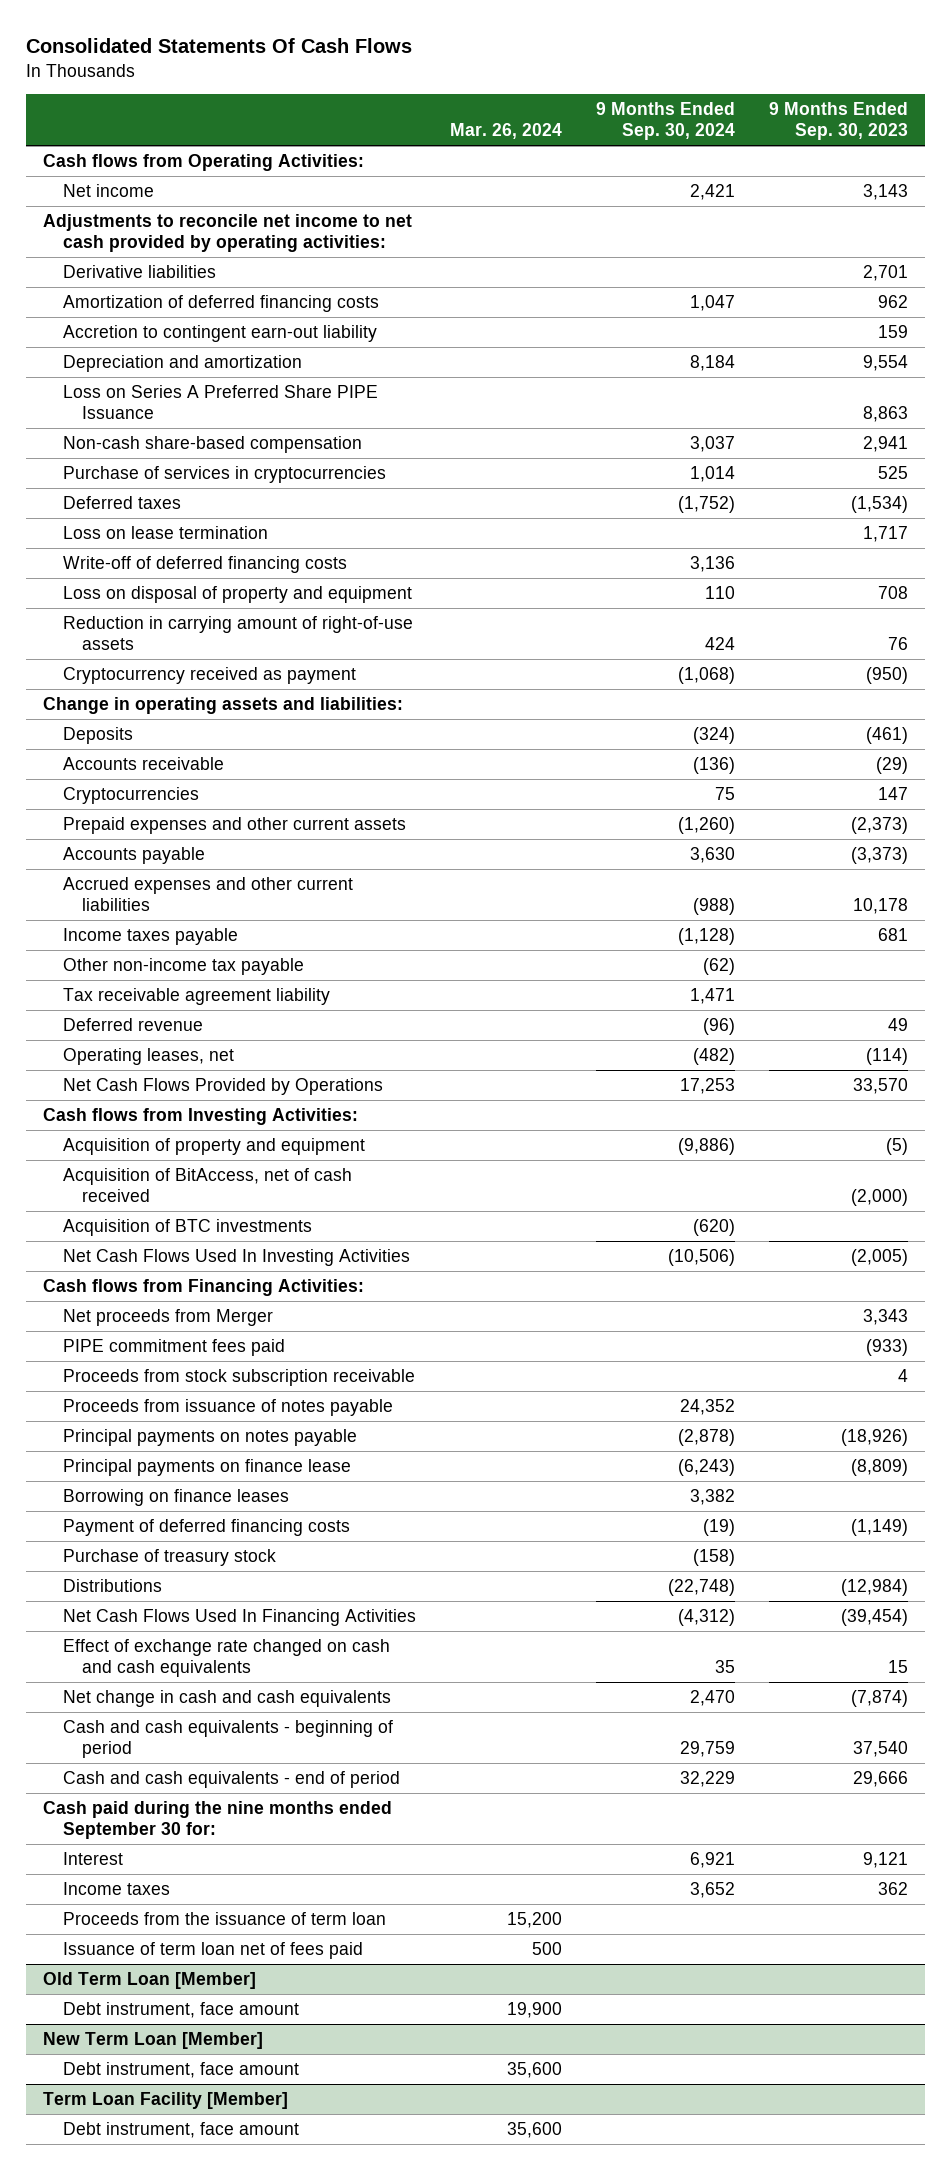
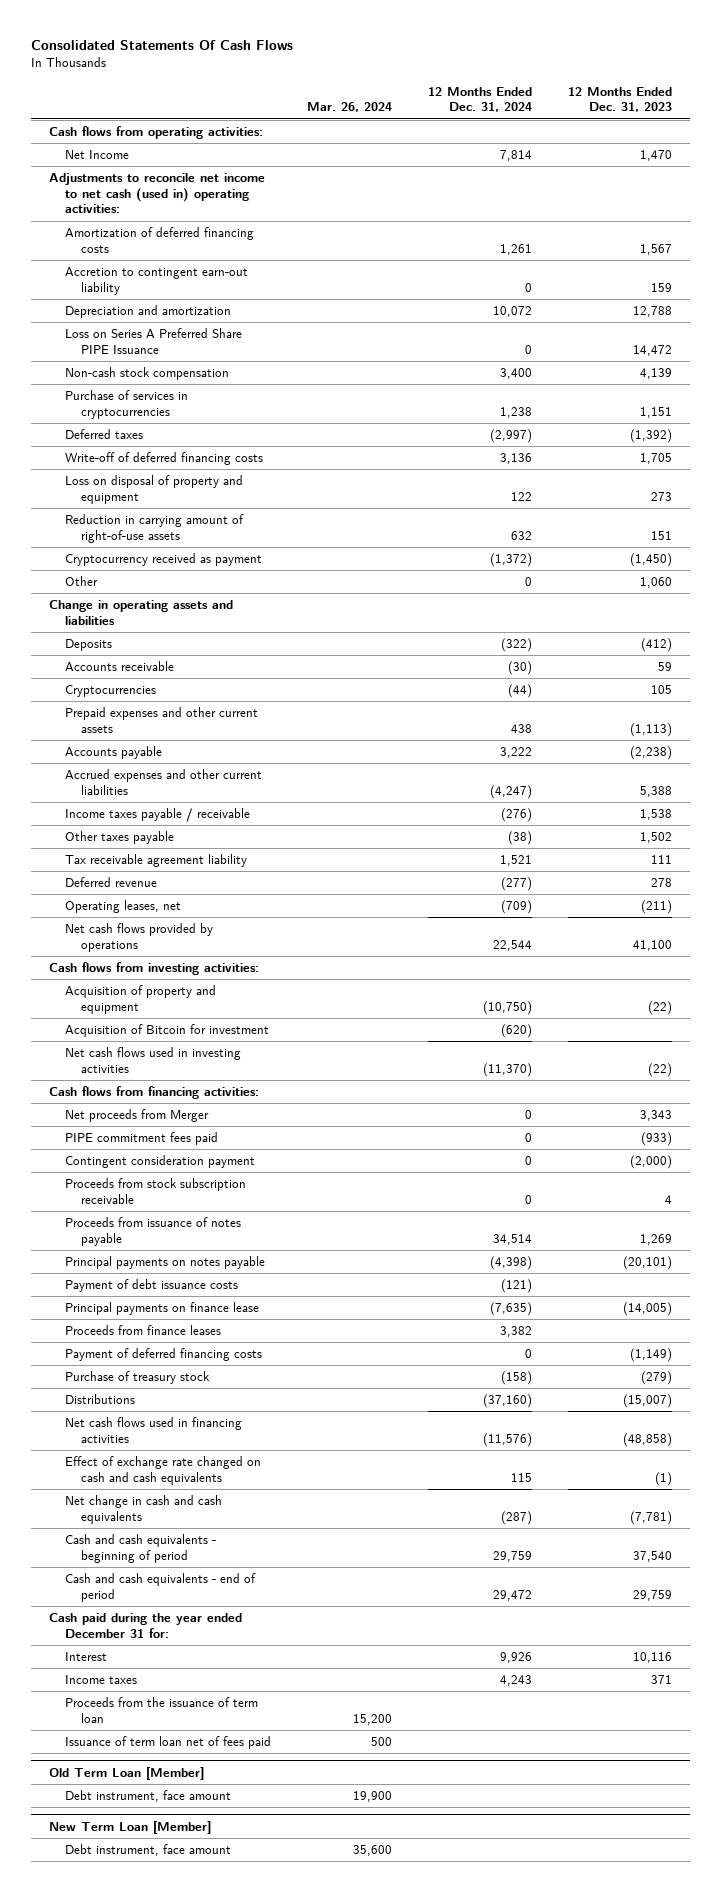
[595,102,735,141] 9 Months Ended Sep. 30, 2024 -> none
[768,102,908,141] 9 Months Ended Sep. 30, 2023 -> none
none -> [428,86,533,113] 12 Months Ended Dec. 31, 2024
none -> [568,86,673,113] 12 Months Ended Dec. 31, 2023
[62,265,216,279] Derivative liabilities -> none
[43,154,365,172] Cash flows from Operating Activities: -> [49,126,264,140] Cash flows from operating activities:
[62,184,154,198] Net income -> [65,150,130,160] Net Income
[43,214,413,252] Adjustments to reconcile net income to net cash provided by operating activities: -> [49,173,266,214] Adjustments to reconcile net income to net cash (used in) operating activities:
[62,436,362,454] Non-cash share-based compensation -> [65,367,230,381] Non-cash stock compensation
[62,526,268,540] Loss on lease termination -> none
none -> [65,576,99,587] Other
[43,697,404,715] Change in operating assets and liabilities: -> [49,600,234,625] Change in operating assets and liabilities
[62,928,238,946] Income taxes payable -> [65,808,251,823] Income taxes payable / receivable
[62,958,304,976] Other non-income tax payable -> [65,831,175,845] Other taxes payable
[62,1078,383,1096] Net Cash Flows Provided by Operations -> [65,923,214,952] Net cash flows provided by operations
[43,1108,359,1126] Cash flows from Investing Activities: -> [49,962,260,976] Cash flows from investing activities:
[62,1168,352,1202] Acquisition of BitAccess, net of cash received -> none
[62,1219,312,1237] Acquisition of BTC investments -> [65,1024,270,1038] Acquisition of Bitcoin for investment
[62,1249,410,1267] Net Cash Flows Used In Investing Activities -> [65,1047,242,1073] Net cash flows used in investing activities
[43,1279,365,1297] Cash flows from Financing Activities: -> [49,1086,260,1100] Cash flows from financing activities:
none -> [65,1155,256,1169] Contingent consideration payment
none -> [65,1279,239,1293] Payment of debt issuance costs
[62,1489,289,1507] Borrowing on finance leases -> none
none -> [65,1325,222,1336] Proceeds from finance leases
[62,1609,416,1627] Net Cash Flows Used In Financing Activities -> [65,1417,243,1443] Net cash flows used in financing activities
[43,1801,393,1839] Cash paid during the nine months ended September 30 for: -> [49,1613,243,1638] Cash paid during the year ended December 31 for:
[43,2092,289,2110] Term Loan Facility [Member] -> none
[62,2122,299,2139] Debt instrument, face amount -> none

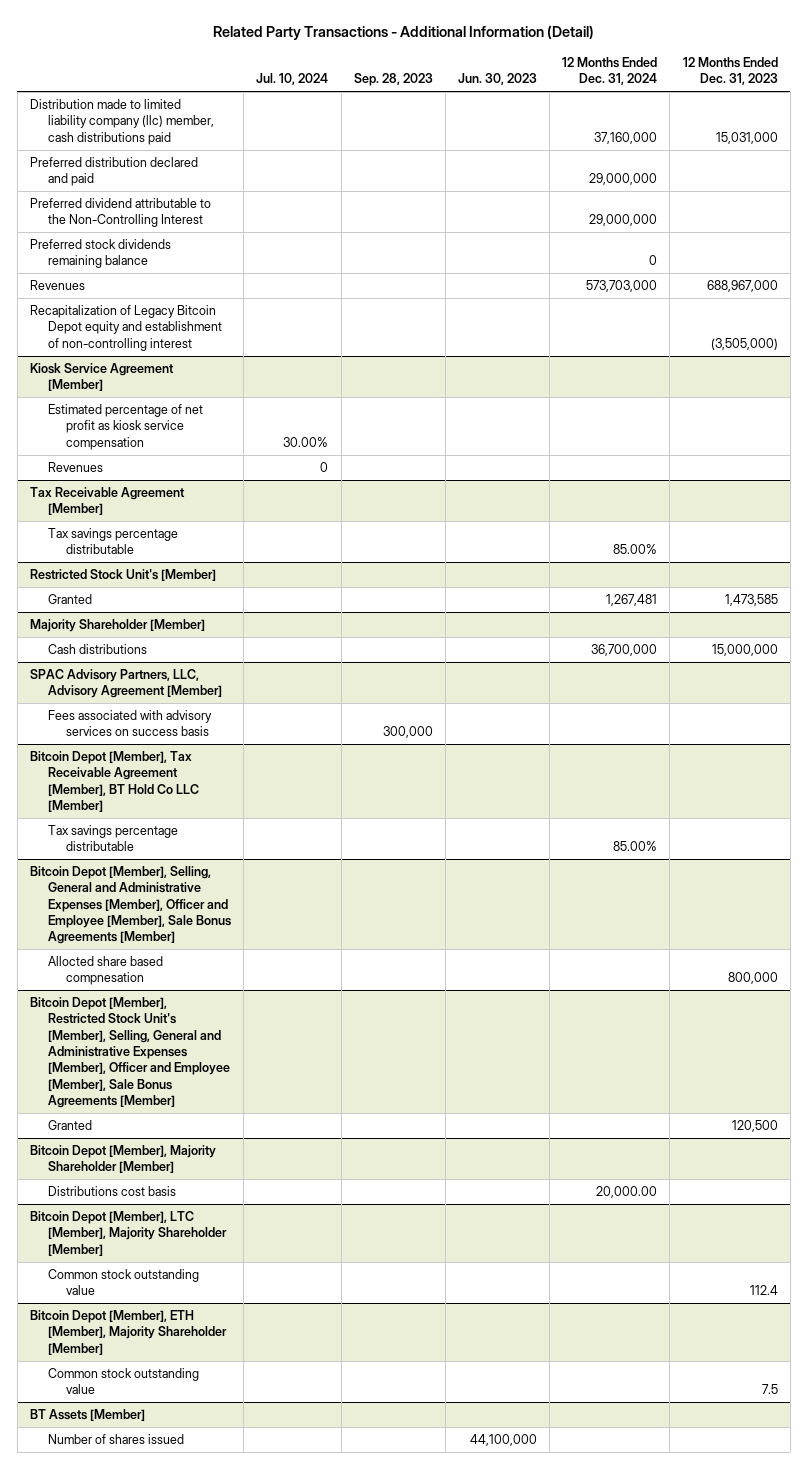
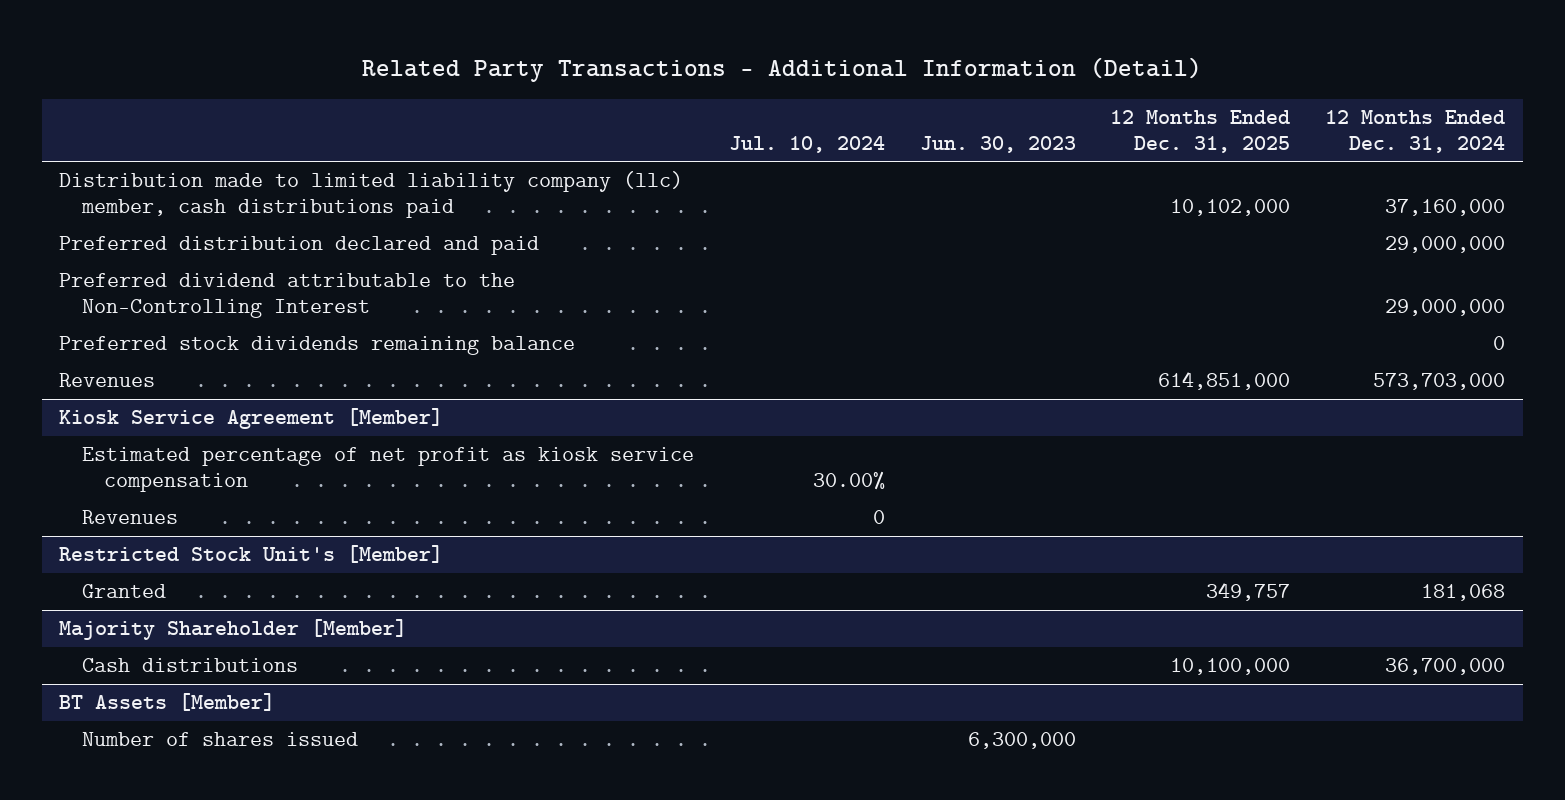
[353,73,433,87] Sep. 28, 2023 -> none
[682,57,778,86] 12 Months Ended Dec. 31, 2023 -> none
none -> [1110,109,1291,153] 12 Months Ended Dec. 31, 2025
[30,305,223,351] Recapitalization of Legacy Bitcoin Depot equity and establishment of non-controlling interest -> none
[30,487,186,516] Tax Receivable Agreement [Member] -> none
[48,528,179,555] Tax savings percentage distributable -> none
[606,594,658,607] 1,267,481 -> [1421,584,1506,602] 181,068
[30,669,223,699] SPAC Advisory Partners, LLC, Advisory Agreement [Member] -> none
[48,710,213,737] Fees associated with advisory services on success basis -> none
[30,751,200,812] Bitcoin Depot [Member], Tax Receivable Agreement [Member], BT Hold Co LLC [Member] -> none
[48,825,179,852] Tax savings percentage distributable -> none
[30,866,232,945] Bitcoin Depot [Member], Selling, General and Administrative Expenses [Member], Officer and Employee [Member], Sale Bonus Agreements [Member] -> none
[48,956,164,986] Allocted share based compnesation -> none
[30,997,231,1108] Bitcoin Depot [Member], Restricted Stock Unit's [Member], Selling, General and Administrative Expenses [Member], Officer and Employee [Member], Sale Bonus Agreements [Member] -> none
[48,1120,93,1131] Granted -> none
[30,1145,217,1174] Bitcoin Depot [Member], Majority Shareholder [Member] -> none
[48,1186,177,1197] Distributions cost basis -> none
[30,1211,228,1256] Bitcoin Depot [Member], LTC [Member], Majority Shareholder [Member] -> none
[48,1269,200,1296] Common stock outstanding value -> none
[30,1310,228,1355] Bitcoin Depot [Member], ETH [Member], Majority Shareholder [Member] -> none
[48,1368,200,1395] Common stock outstanding value -> none
[469,1434,537,1447] 44,100,000 -> [967,732,1076,750] 6,300,000

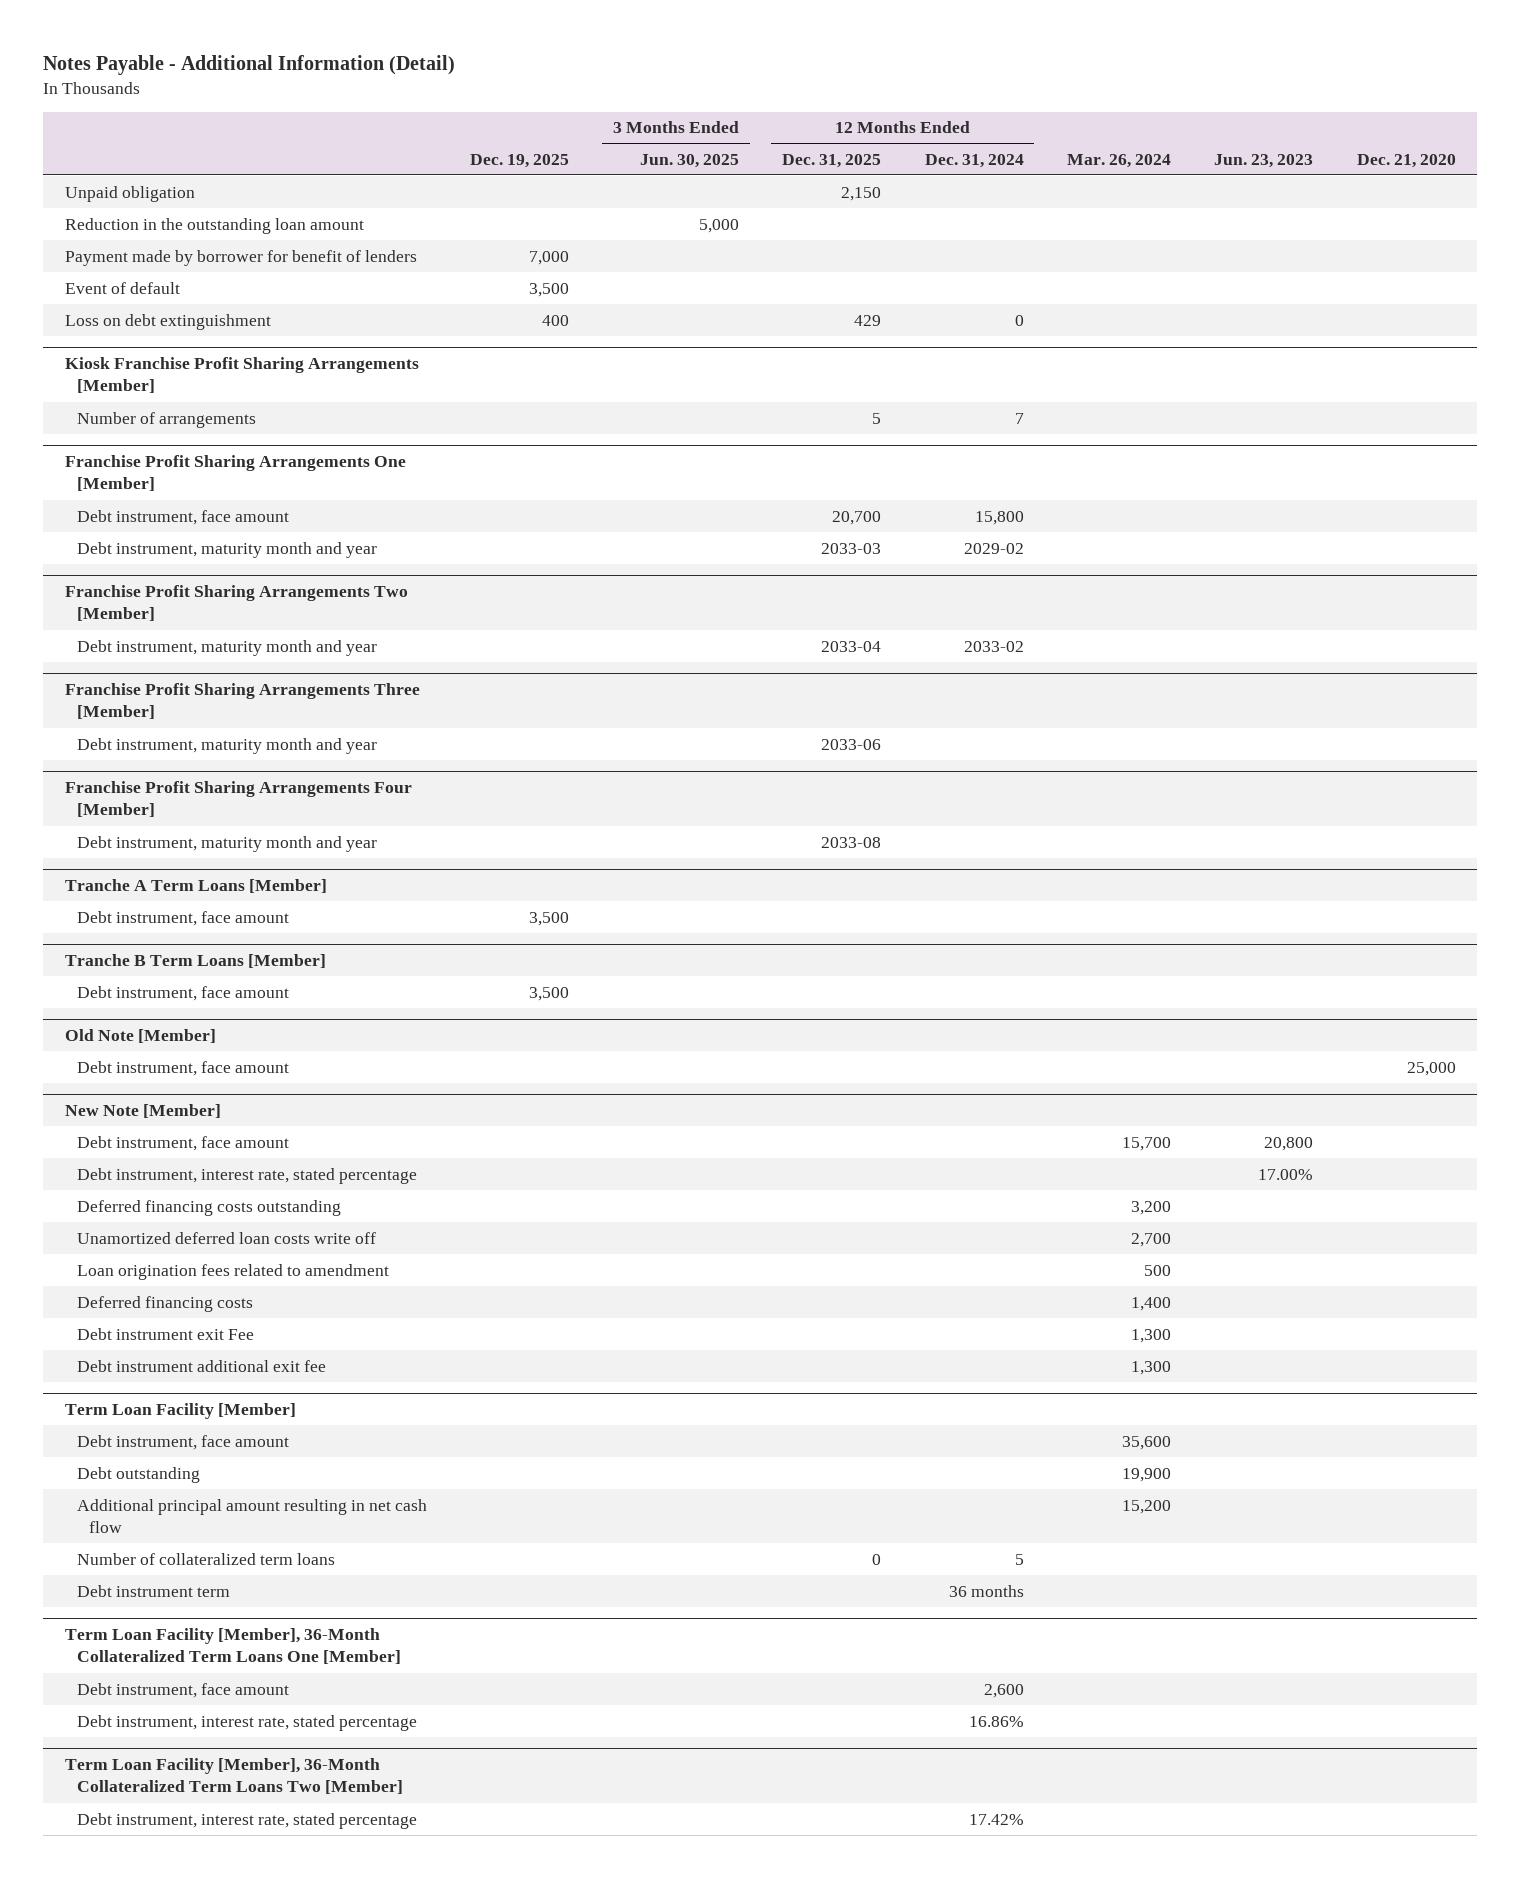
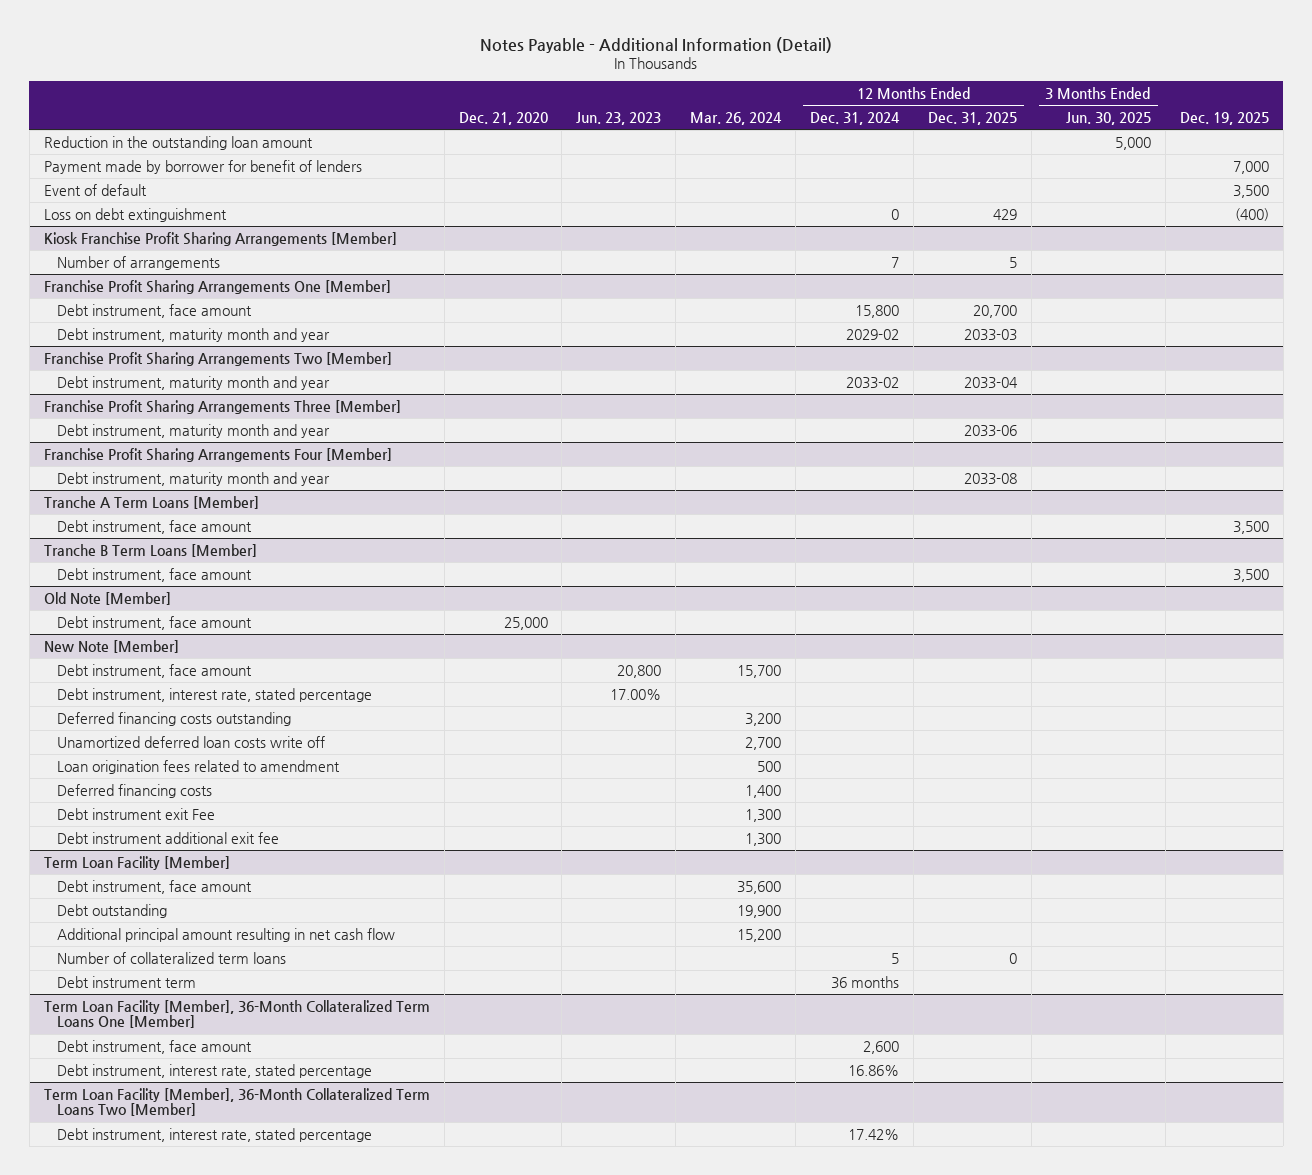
[64,185,195,202] Unpaid obligation -> none
[542,314,570,326] 400 -> [1234,207,1269,221] (400)

